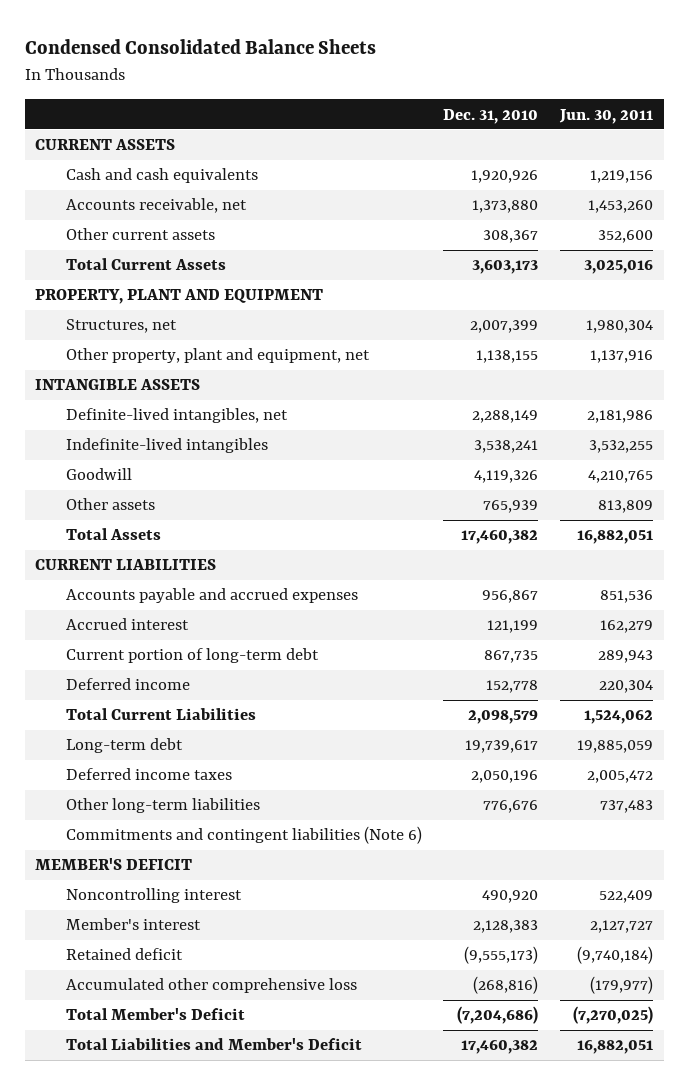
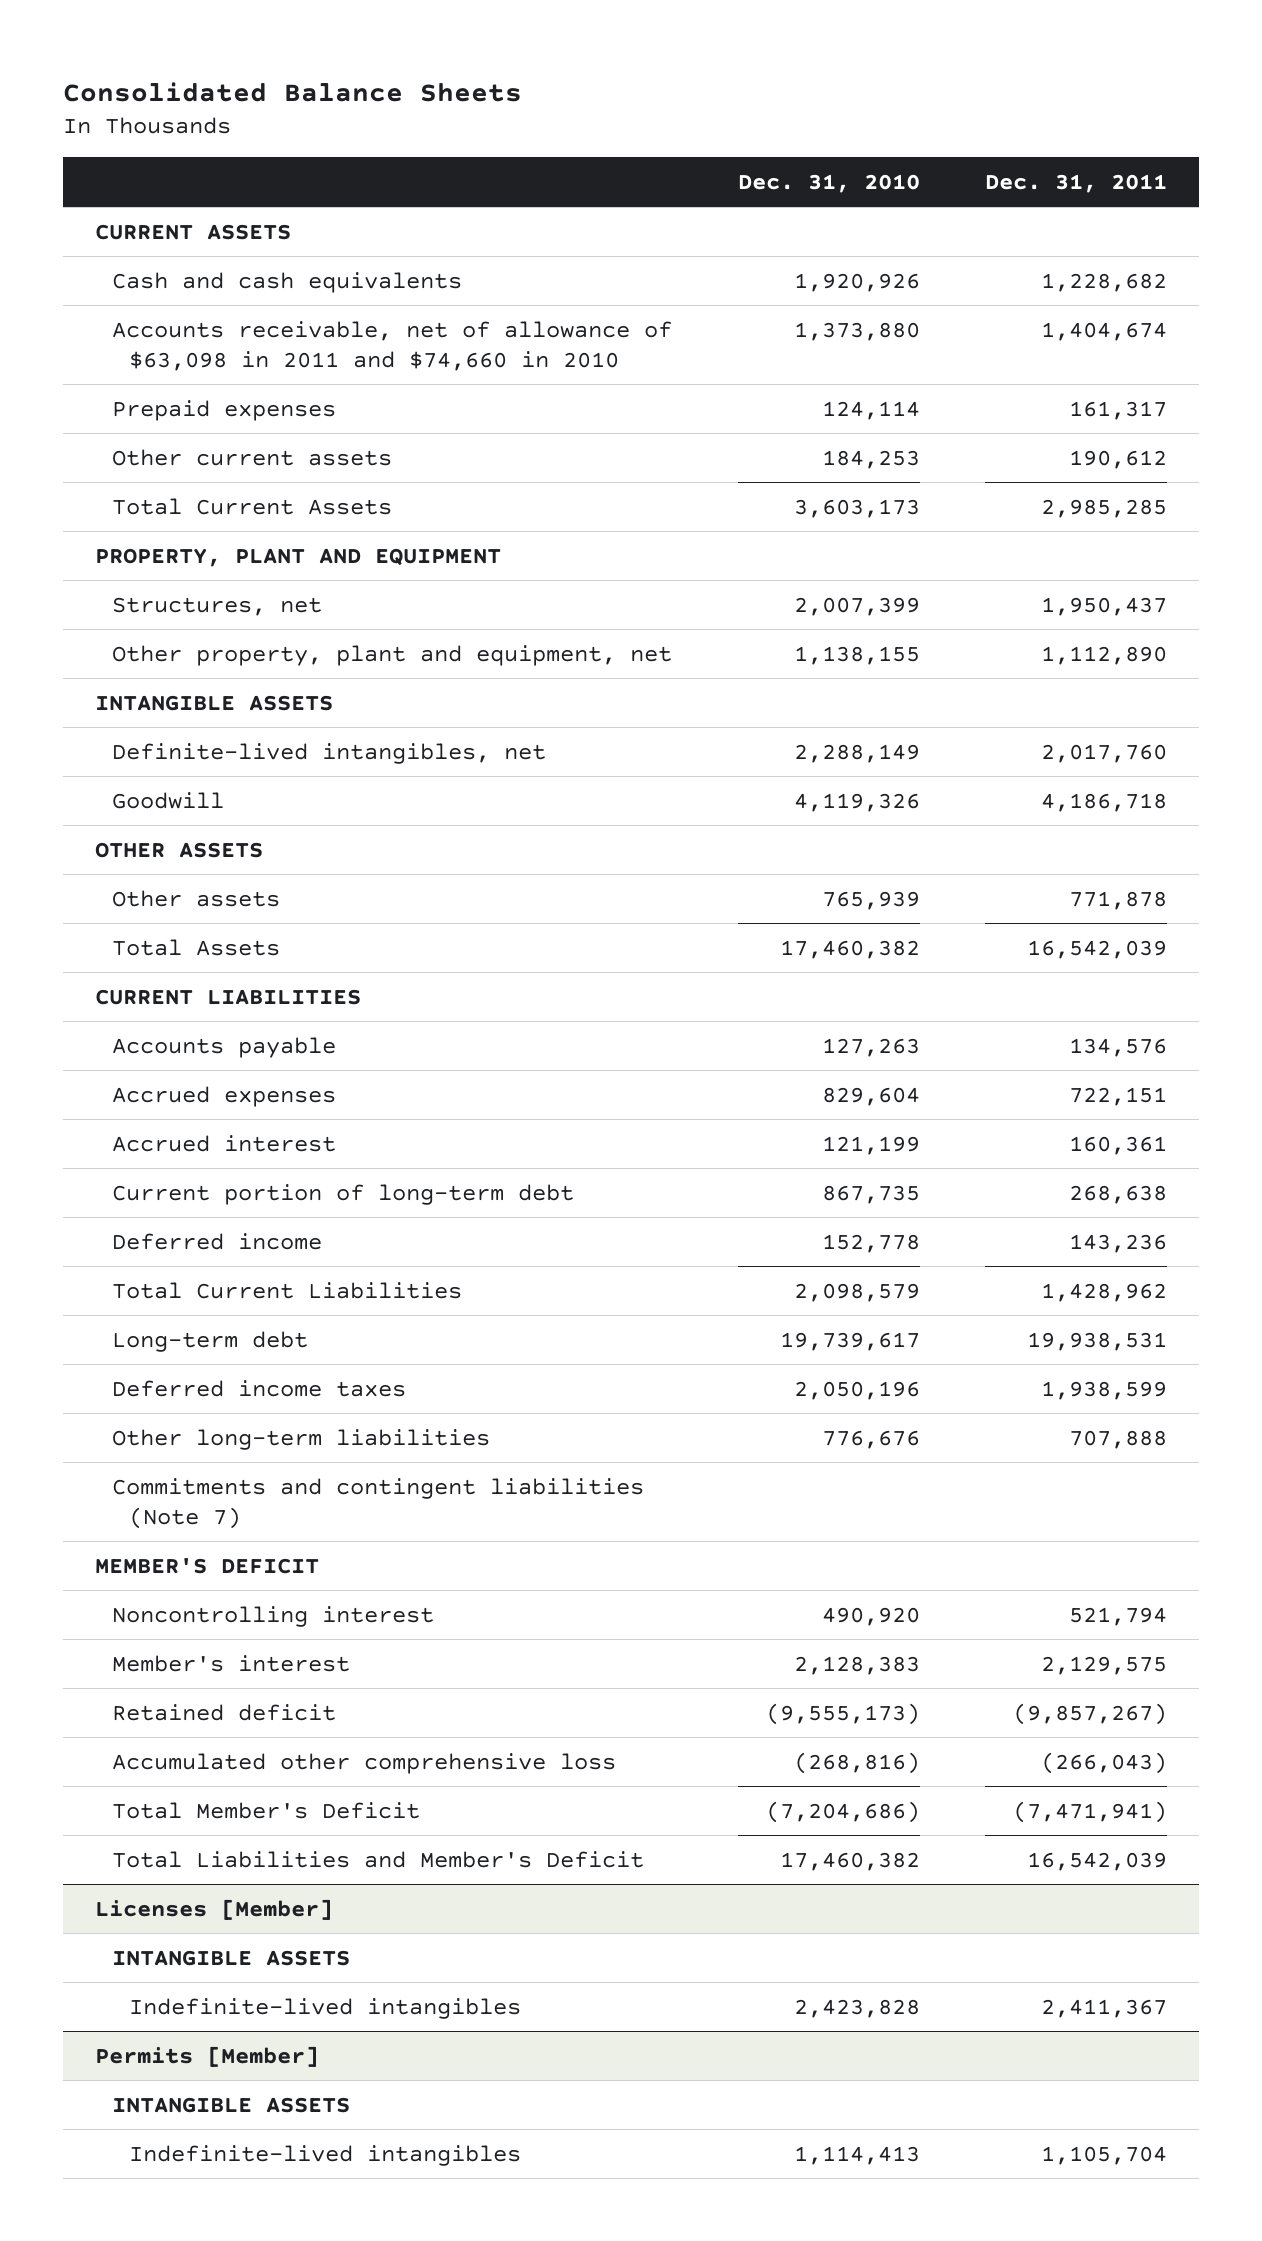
[24,39,376,55] Condensed Consolidated Balance Sheets -> [62,81,522,102] Consolidated Balance Sheets
[558,108,653,124] Jun. 30, 2011 -> none
none -> [984,173,1167,193] Dec. 31, 2011
[65,198,247,214] Accounts receivable, net -> [112,320,673,372] Accounts receivable, net of allowance of $63,098 in 2011 and $74,660 in 2010
none -> [112,399,337,421] Prepaid expenses
[483,230,539,244] 308,367 -> [821,449,920,469] 184,253
[65,438,268,454] Indefinite-lived intangibles -> none
none -> [95,841,264,858] OTHER ASSETS
[65,588,358,604] Accounts payable and accrued expenses -> none
none -> [112,1036,337,1058] Accounts payable
none -> [112,1085,337,1107] Accrued expenses
[65,826,422,845] Commitments and contingent liabilities (Note 6) -> [112,1477,645,1530] Commitments and contingent liabilities (Note 7)
none -> [95,1898,334,1920] Licenses [Member]
none -> [112,1949,351,1966] INTANGIBLE ASSETS
none -> [129,1997,522,2019] Indefinite-lived intangibles
none -> [95,2045,320,2067] Permits [Member]
none -> [112,2096,351,2113] INTANGIBLE ASSETS
none -> [129,2144,522,2166] Indefinite-lived intangibles

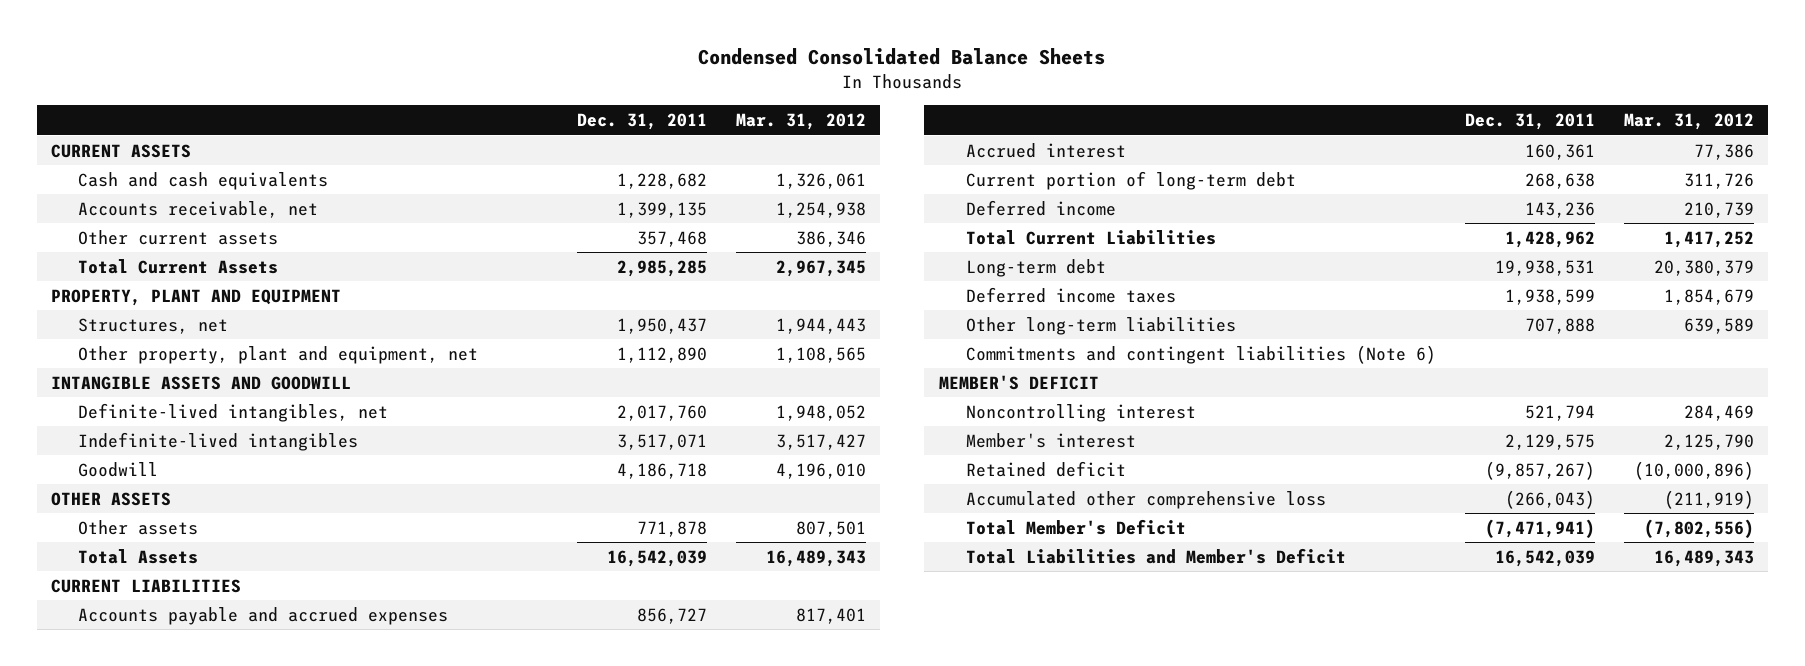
[62,81,522,102] Consolidated Balance Sheets -> [698,47,1106,65] Condensed Consolidated Balance Sheets
[737,173,920,193] Dec. 31, 2010 -> none
none -> [736,113,867,131] Mar. 31, 2012
[112,399,337,421] Prepaid expenses -> none
[112,320,673,372] Accounts receivable, net of allowance of $63,098 in 2011 and $74,660 in 2010 -> [78,200,319,218] Accounts receivable, net
[1040,321,1167,341] 1,404,674 -> [617,201,708,218] 1,399,135
[1068,449,1167,469] 190,612 -> [637,230,708,247] 357,468
[95,694,334,711] INTANGIBLE ASSETS -> [51,375,352,390] INTANGIBLE ASSETS AND GOODWILL
none -> [78,431,359,451] Indefinite-lived intangibles
[112,1085,337,1107] Accrued expenses -> none
[112,1036,337,1058] Accounts payable -> [78,606,449,625] Accounts payable and accrued expenses
[1068,1037,1167,1057] 134,576 -> [637,607,708,624] 856,727
[112,1477,645,1530] Commitments and contingent liabilities (Note 7) -> [966,344,1437,364] Commitments and contingent liabilities (Note 6)
[95,1898,334,1920] Licenses [Member] -> none
[112,1949,351,1966] INTANGIBLE ASSETS -> none
[129,1997,522,2019] Indefinite-lived intangibles -> none
[95,2045,320,2067] Permits [Member] -> none
[112,2096,351,2113] INTANGIBLE ASSETS -> none
[129,2144,522,2166] Indefinite-lived intangibles -> none

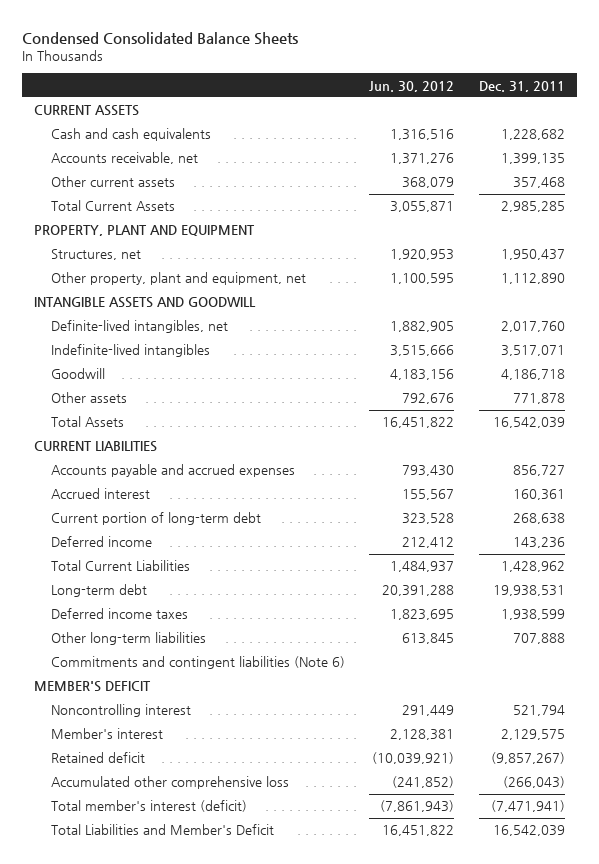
[736,113,867,131] Mar. 31, 2012 -> none
none -> [369,80,455,92] Jun. 30, 2012
[51,491,172,506] OTHER ASSETS -> none
[966,518,1187,535] Total Member's Deficit -> [50,800,247,813] Total member's interest (deficit)

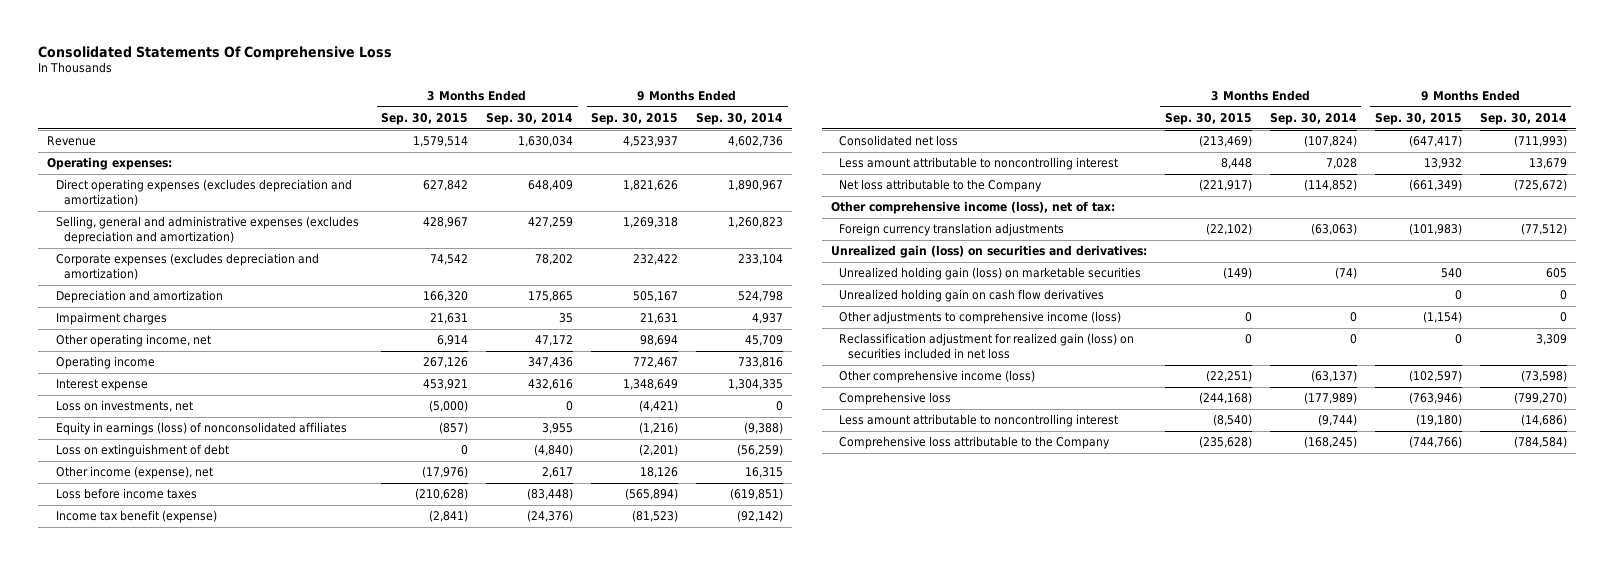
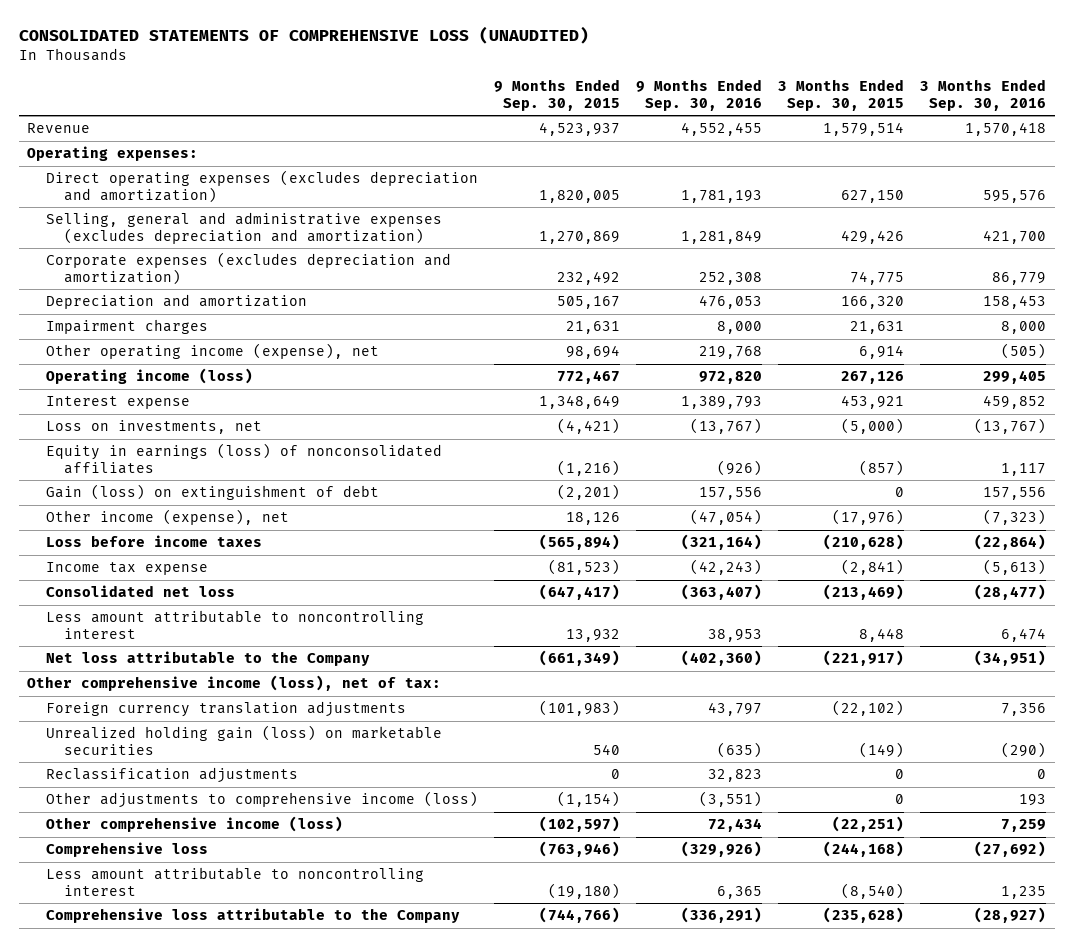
[38,45,393,60] Consolidated Statements Of Comprehensive Loss -> [19,25,590,44] CONSOLIDATED STATEMENTS OF COMPREHENSIVE LOSS (UNAUDITED)
[486,113,574,126] Sep. 30, 2014 -> none
[696,113,784,126] Sep. 30, 2014 -> none
none -> [636,79,763,111] 9 Months Ended Sep. 30, 2016
none -> [920,79,1047,111] 3 Months Ended Sep. 30, 2016
[423,180,469,192] 627,842 -> [841,189,905,203] 627,150
[623,180,679,192] 1,821,626 -> [538,189,620,203] 1,820,005
[423,217,469,229] 428,967 -> [841,229,905,244] 429,426
[623,217,679,229] 1,269,318 -> [538,230,620,244] 1,270,869
[430,254,469,266] 74,542 -> [850,270,905,285] 74,775
[633,254,679,266] 232,422 -> [556,270,620,285] 232,492
[55,334,211,348] Other operating income, net -> [45,343,379,360] Other operating income (expense), net
[55,356,155,370] Operating income -> [45,368,253,385] Operating income (loss)
[55,444,229,458] Loss on extinguishment of debt -> [45,484,379,501] Gain (loss) on extinguishment of debt
[55,510,217,524] Income tax benefit (expense) -> [45,562,208,576] Income tax expense
[830,245,1147,259] Unrealized gain (loss) on securities and derivatives: -> none
[839,289,1105,303] Unrealized holding gain on cash flow derivatives -> none
none -> [45,767,298,784] Reclassification adjustments
[839,333,1135,360] Reclassification adjustment for realized gain (loss) on securities included in net loss -> none

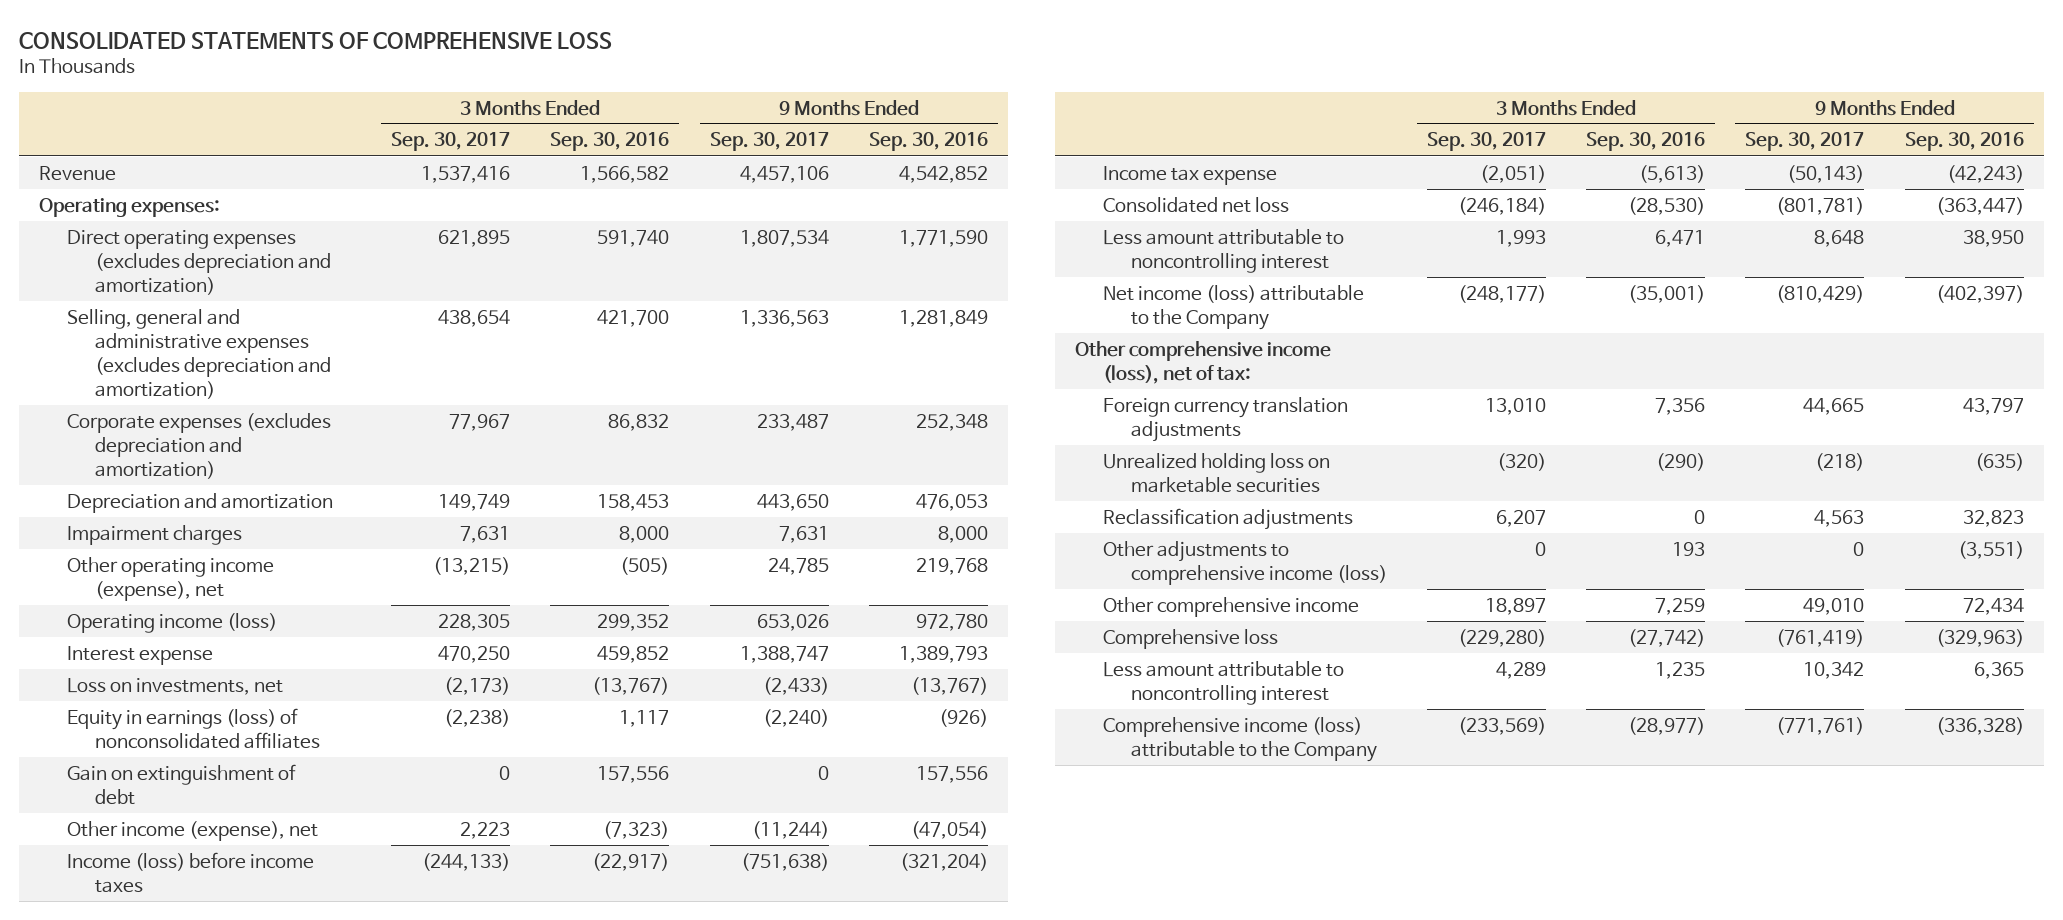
[19,25,590,44] CONSOLIDATED STATEMENTS OF COMPREHENSIVE LOSS (UNAUDITED) -> [18,31,612,49] CONSOLIDATED STATEMENTS OF COMPREHENSIVE LOSS
[493,79,620,111] 9 Months Ended Sep. 30, 2015 -> none
[778,79,905,111] 3 Months Ended Sep. 30, 2015 -> none
none -> [391,132,511,152] Sep. 30, 2017
none -> [709,132,829,152] Sep. 30, 2017
[681,122,763,137] 4,552,455 -> [898,165,988,183] 4,542,852
[965,122,1047,137] 1,570,418 -> [580,165,670,183] 1,566,582
[681,189,763,203] 1,781,193 -> [898,229,988,247] 1,771,590
[983,189,1047,203] 595,576 -> [597,229,670,247] 591,740
[699,271,763,285] 252,308 -> [915,413,988,431] 252,348
[992,271,1047,285] 86,779 -> [608,413,670,431] 86,832
[699,371,763,385] 972,820 -> [915,613,988,631] 972,780
[983,370,1047,385] 299,405 -> [597,613,670,631] 299,352
[45,484,379,501] Gain (loss) on extinguishment of debt -> [66,763,296,805] Gain on extinguishment of debt
[45,535,262,548] Loss before income taxes -> [66,851,314,893] Income (loss) before income taxes
[681,534,763,551] (321,164) -> [899,852,988,871] (321,204)
[974,534,1047,551] (22,864) -> [592,852,670,871] (22,917)
[681,584,763,601] (363,407) -> [1935,196,2024,215] (363,447)
[974,584,1047,601] (28,477) -> [1628,196,1706,215] (28,530)
[708,628,763,642] 38,953 -> [1962,229,2024,247] 38,950
[1001,627,1047,642] 6,474 -> [1655,229,1706,247] 6,471
[45,651,370,667] Net loss attributable to the Company -> [1102,284,1364,330] Net income (loss) attributable to the Company
[681,650,763,667] (402,360) -> [1935,284,2024,303] (402,397)
[974,650,1047,667] (34,951) -> [1628,284,1706,303] (35,001)
[45,725,442,755] Unrealized holding gain (loss) on marketable securities -> [1102,452,1330,493] Unrealized holding loss on marketable securities
[45,816,343,833] Other comprehensive income (loss) -> [1102,596,1359,617] Other comprehensive income
[681,841,763,858] (329,926) -> [1935,628,2024,647] (329,963)
[974,841,1047,858] (27,692) -> [1628,628,1706,647] (27,742)
[45,908,460,924] Comprehensive loss attributable to the Company -> [1102,716,1377,762] Comprehensive income (loss) attributable to the Company
[681,907,763,924] (336,291) -> [1935,716,2024,735] (336,328)
[974,907,1047,924] (28,927) -> [1628,716,1706,735] (28,977)

